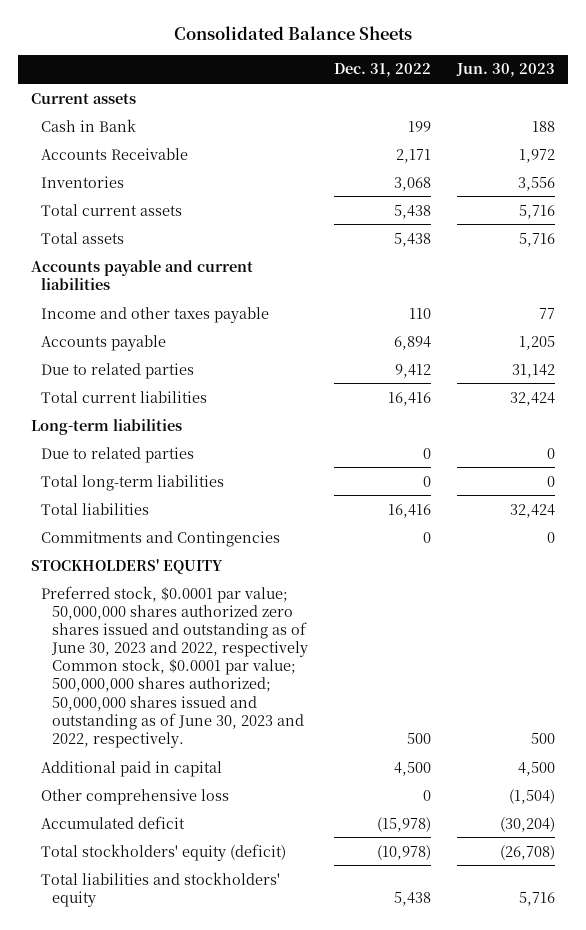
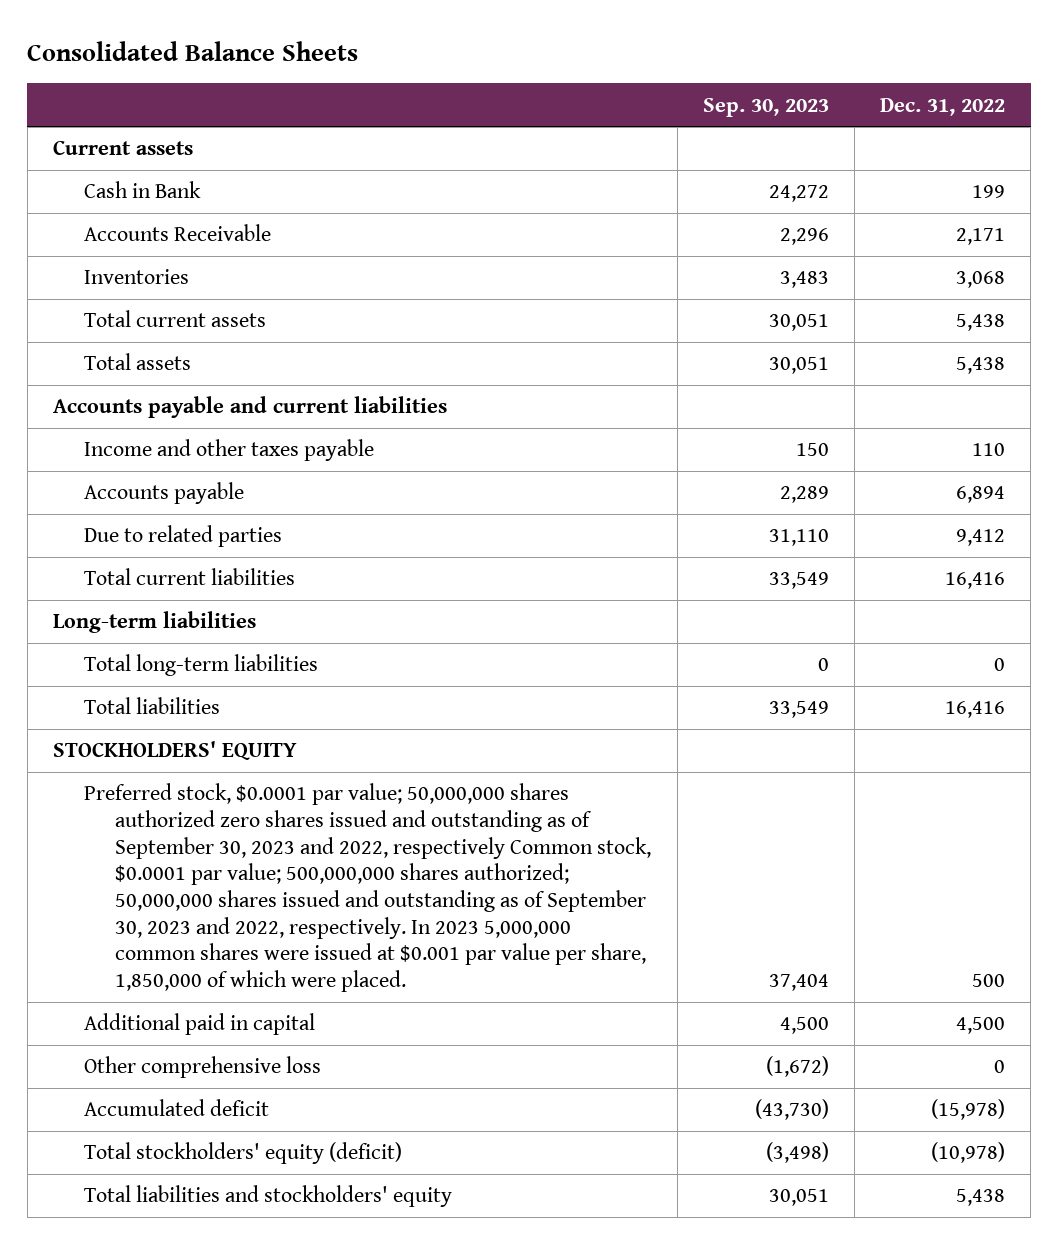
[456,63,556,78] Jun. 30, 2023 -> none
none -> [702,97,829,117] Sep. 30, 2023
[41,446,195,463] Due to related parties -> none
[41,530,281,547] Commitments and Contingencies -> none
[41,585,308,749] Preferred stock, $0.0001 par value; 50,000,000 shares authorized zero shares issued and outstanding as of June 30, 2023 and 2022, respectively Common stock, $0.0001 par value; 500,000,000 shares authorized; 50,000,000 shares issued and outstanding as of June 30, 2023 and 2022, respectively. -> [84,783,652,992] Preferred stock, $0.0001 par value; 50,000,000 shares authorized zero shares issued and outstanding as of September 30, 2023 and 2022, respectively Common stock, $0.0001 par value; 500,000,000 shares authorized; 50,000,000 shares issued and outstanding as of September 30, 2023 and 2022, respectively. In 2023 5,000,000 common shares were issued at $0.001 par value per share, 1,850,000 of which were placed.

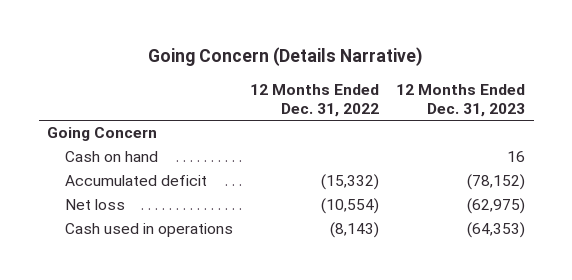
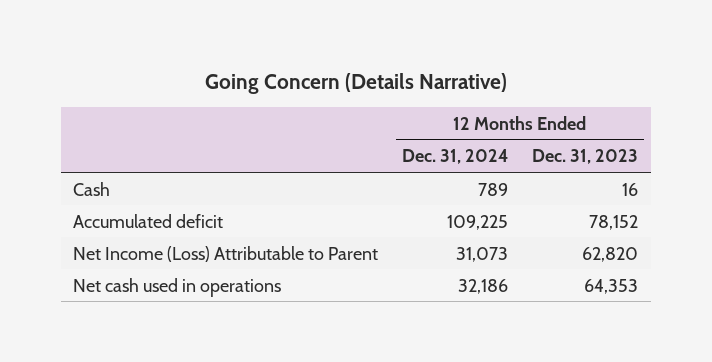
[250,83,380,117] 12 Months Ended Dec. 31, 2022 -> none
none -> [402,149,509,165] Dec. 31, 2024
[47,127,158,142] Going Concern -> none
[65,199,126,211] Net loss -> none
[65,151,159,163] Cash on hand -> [73,181,111,196] Cash
[467,174,526,191] (78,152) -> [589,214,639,230] 78,152
none -> [73,245,379,262] Net Income (Loss) Attributable to Parent
[65,223,234,238] Cash used in operations -> [73,277,282,297] Net cash used in operations
[467,222,526,239] (64,353) -> [584,278,639,294] 64,353

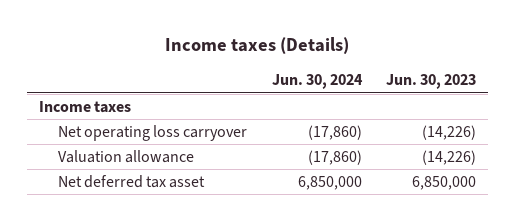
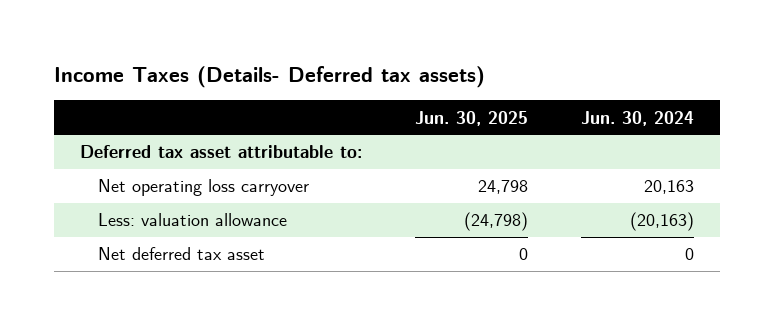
[165,37,350,55] Income taxes (Details) -> [53,66,485,89] Income Taxes (Details- Deferred tax assets)
[385,74,476,90] Jun. 30, 2023 -> none
none -> [415,110,529,126] Jun. 30, 2025
[38,100,131,113] Income taxes -> none
none -> [80,145,363,159] Deferred tax asset attributable to:
[307,124,362,140] (17,860) -> [643,180,694,195] 20,163
[58,149,195,163] Valuation allowance -> [97,213,287,227] Less: valuation allowance
[307,149,362,165] (17,860) -> [629,212,694,232] (20,163)
[297,175,362,190] 6,850,000 -> [684,248,694,261] 0

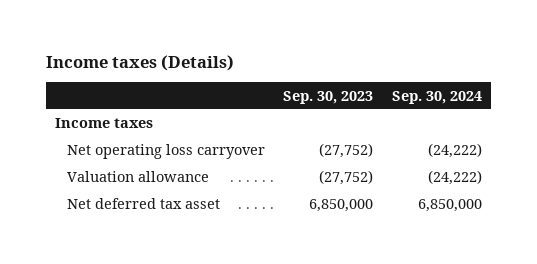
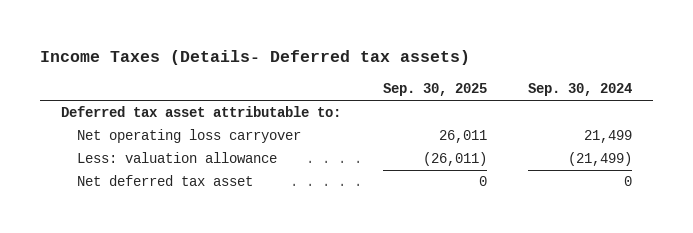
[45,54,234,71] Income taxes (Details) -> [40,50,471,66] Income Taxes (Details- Deferred tax assets)
[283,90,374,104] Sep. 30, 2023 -> none
none -> [382,83,487,97] Sep. 30, 2025
[54,118,153,129] Income taxes -> none
none -> [61,106,342,118] Deferred tax asset attributable to:
[427,143,482,159] (24,222) -> [583,130,632,144] 21,499
[66,171,209,183] Valuation allowance -> [76,152,277,164] Less: valuation allowance
[427,170,482,186] (24,222) -> [567,152,632,167] (21,499)
[417,199,482,213] 6,850,000 -> [623,176,632,187] 0

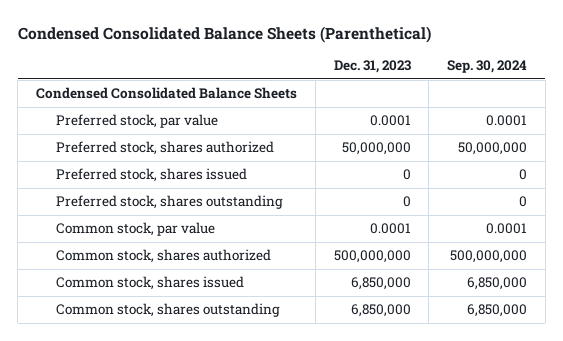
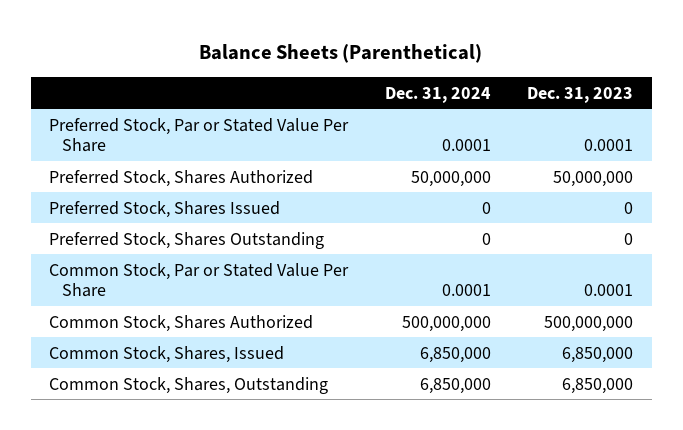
[17,25,431,43] Condensed Consolidated Balance Sheets (Parenthetical) -> [199,43,483,63] Balance Sheets (Parenthetical)
[447,59,528,73] Sep. 30, 2024 -> none
none -> [384,86,491,103] Dec. 31, 2024
[36,87,298,100] Condensed Consolidated Balance Sheets -> none
[56,114,219,129] Preferred stock, par value -> [49,117,350,153] Preferred Stock, Par or Stated Value Per Share
[56,141,275,156] Preferred stock, shares authorized -> [49,169,314,187] Preferred Stock, Shares Authorized
[56,168,248,183] Preferred stock, shares issued -> [49,200,281,218] Preferred Stock, Shares Issued
[56,195,284,210] Preferred stock, shares outstanding -> [49,231,325,249] Preferred Stock, Shares Outstanding
[56,222,216,237] Common stock, par value -> [49,262,350,298] Common Stock, Par or Stated Value Per Share
[56,249,272,264] Common stock, shares authorized -> [49,314,314,332] Common Stock, Shares Authorized
[56,276,245,291] Common stock, shares issued -> [49,345,285,363] Common Stock, Shares, Issued
[56,303,281,318] Common stock, shares outstanding -> [49,376,329,394] Common Stock, Shares, Outstanding

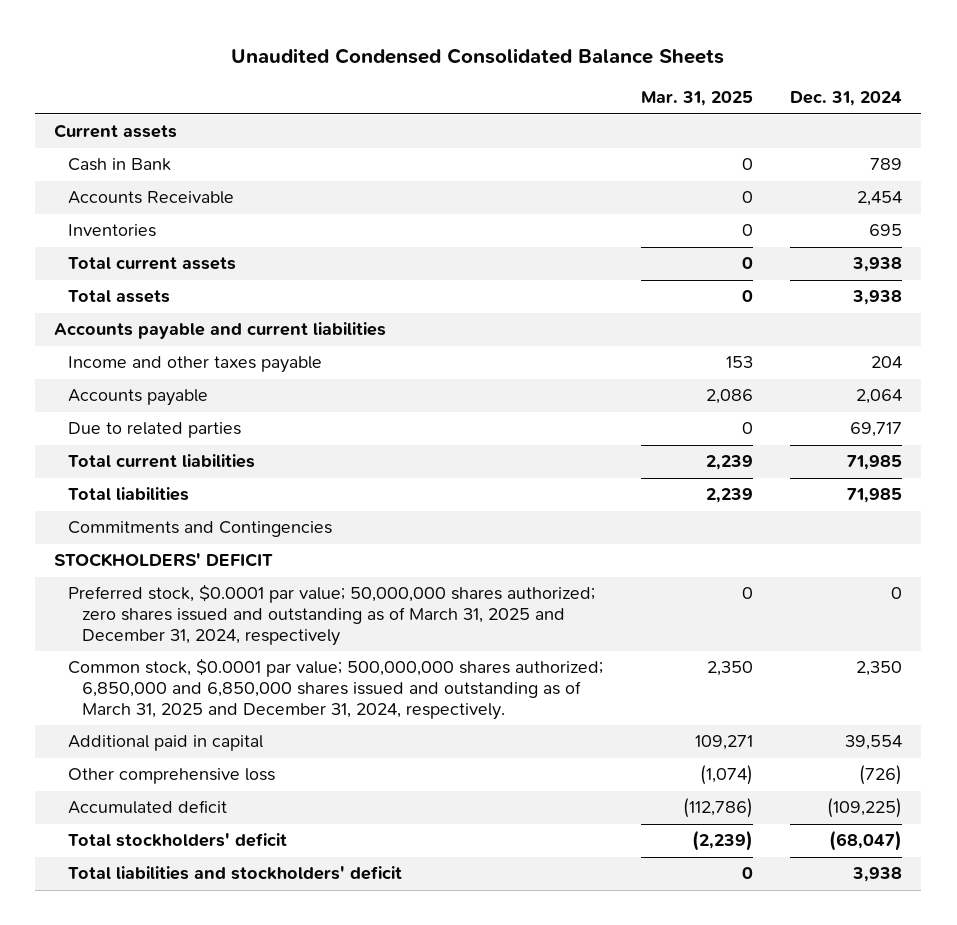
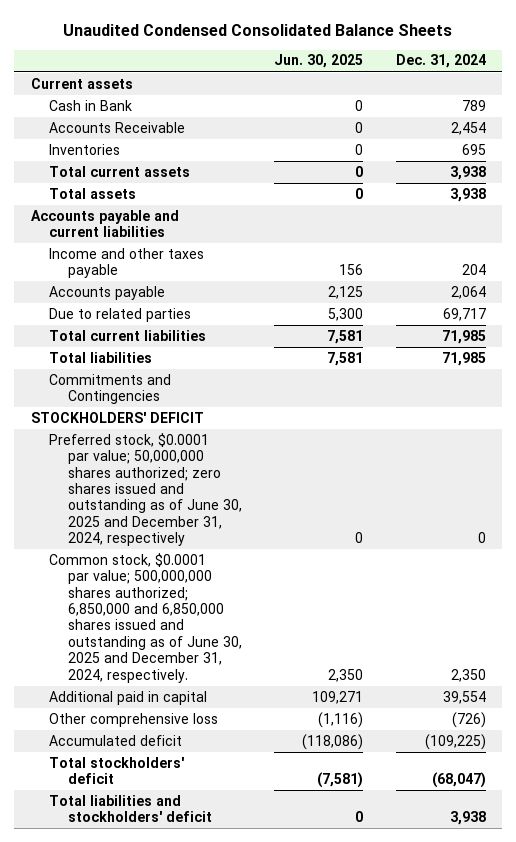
[640,91,753,107] Mar. 31, 2025 -> none
none -> [274,54,364,69] Jun. 30, 2025
[68,584,596,646] Preferred stock, $0.0001 par value; 50,000,000 shares authorized; zero shares issued and outstanding as of March 31, 2025 and December 31, 2024, respectively -> [49,432,242,547] Preferred stock, $0.0001 par value; 50,000,000 shares authorized; zero shares issued and outstanding as of June 30, 2025 and December 31, 2024, respectively
[68,658,604,720] Common stock, $0.0001 par value; 500,000,000 shares authorized; 6,850,000 and 6,850,000 shares issued and outstanding as of March 31, 2025 and December 31, 2024, respectively. -> [49,552,242,683] Common stock, $0.0001 par value; 500,000,000 shares authorized; 6,850,000 and 6,850,000 shares issued and outstanding as of June 30, 2025 and December 31, 2024, respectively.

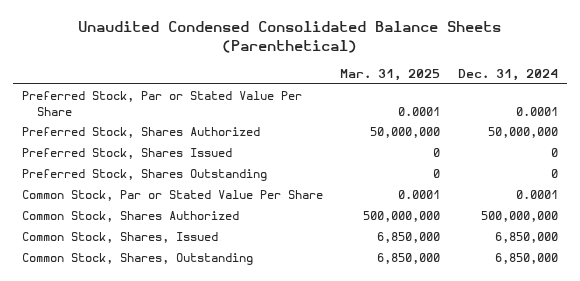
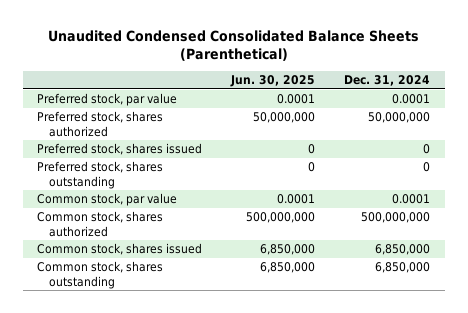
[340,69,441,82] Mar. 31, 2025 -> none
none -> [230,75,316,88] Jun. 30, 2025
[21,90,302,116] Preferred Stock, Par or Stated Value Per Share -> [37,93,178,107] Preferred stock, par value
[21,126,260,138] Preferred Stock, Shares Authorized -> [37,111,164,137] Preferred stock, shares authorized
[21,147,232,159] Preferred Stock, Shares Issued -> [37,143,203,156] Preferred stock, shares issued
[21,168,267,181] Preferred Stock, Shares Outstanding -> [37,161,164,189] Preferred stock, shares outstanding
[21,189,323,201] Common Stock, Par or Stated Value Per Share -> [37,193,178,207] Common stock, par value
[21,210,239,222] Common Stock, Shares Authorized -> [37,211,164,237] Common stock, shares authorized
[21,231,218,243] Common Stock, Shares, Issued -> [37,243,203,256] Common stock, shares issued
[21,252,253,265] Common Stock, Shares, Outstanding -> [37,261,164,289] Common stock, shares outstanding

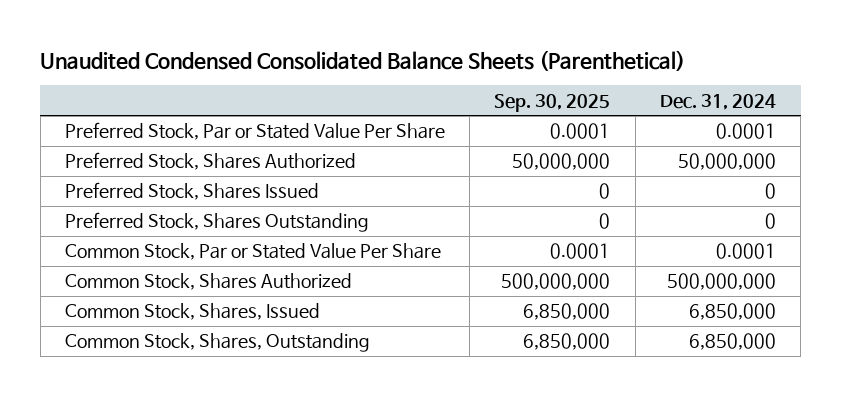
[230,75,316,88] Jun. 30, 2025 -> none
none -> [494,93,611,112] Sep. 30, 2025
[37,93,178,107] Preferred stock, par value -> [65,122,446,141] Preferred Stock, Par or Stated Value Per Share
[37,111,164,137] Preferred stock, shares authorized -> [65,152,357,171] Preferred Stock, Shares Authorized
[37,143,203,156] Preferred stock, shares issued -> [65,182,320,201] Preferred Stock, Shares Issued
[37,161,164,189] Preferred stock, shares outstanding -> [65,212,370,233] Preferred Stock, Shares Outstanding
[37,193,178,207] Common stock, par value -> [65,243,442,261] Common Stock, Par or Stated Value Per Share
[37,211,164,237] Common stock, shares authorized -> [65,273,353,291] Common Stock, Shares Authorized
[37,243,203,256] Common stock, shares issued -> [65,303,321,321] Common Stock, Shares, Issued
[37,261,164,289] Common stock, shares outstanding -> [65,333,371,353] Common Stock, Shares, Outstanding

